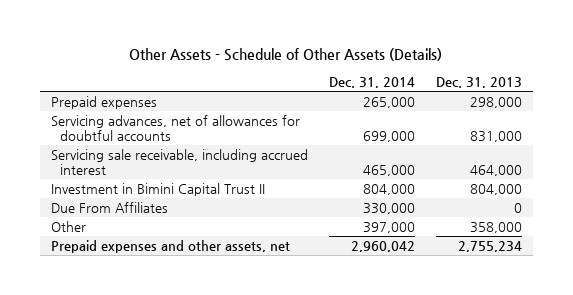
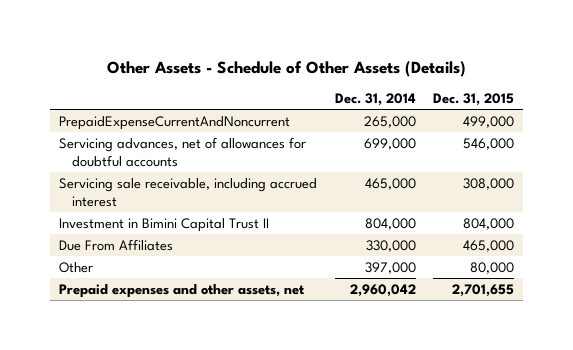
[435,76,522,88] Dec. 31, 2013 -> none
none -> [433,93,515,107] Dec. 31, 2015
[50,96,157,110] Prepaid expenses -> [58,115,290,130] PrepaidExpenseCurrentAndNoncurrent

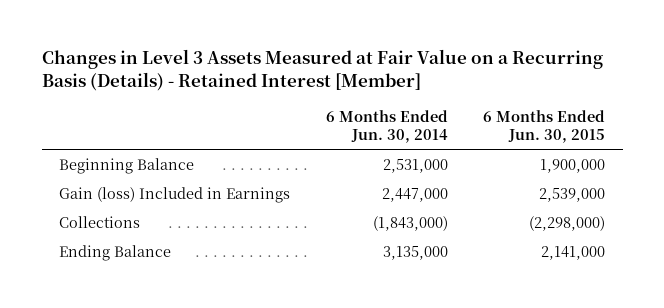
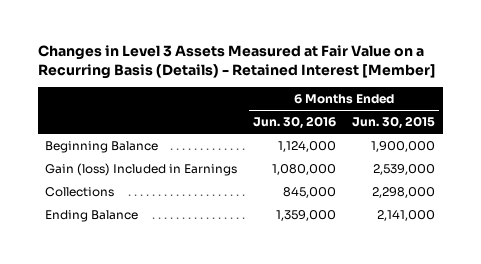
[325,109,448,144] 6 Months Ended Jun. 30, 2014 -> none
none -> [253,116,337,130] Jun. 30, 2016
[528,215,605,231] (2,298,000) -> [372,186,436,198] 2,298,000

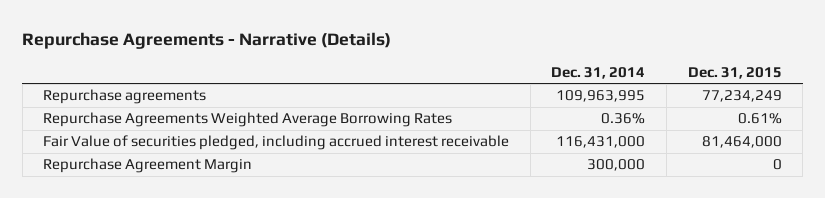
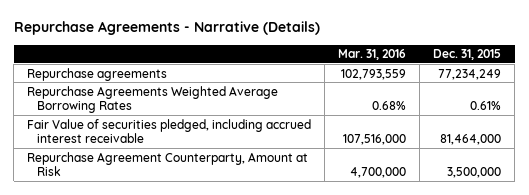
[551,66,646,79] Dec. 31, 2014 -> none
none -> [338,49,407,61] Mar. 31, 2016
[43,158,253,174] Repurchase Agreement Margin -> none
none -> [27,151,309,176] Repurchase Agreement Counterparty, Amount at Risk

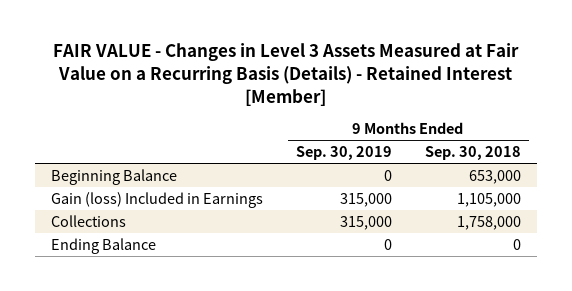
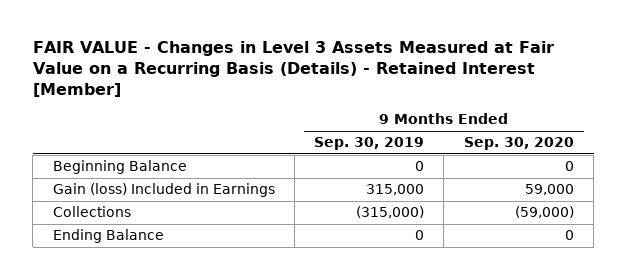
[424,146,521,161] Sep. 30, 2018 -> none
none -> [463,137,574,151] Sep. 30, 2020
[339,215,392,230] 315,000 -> [356,206,425,219] (315,000)

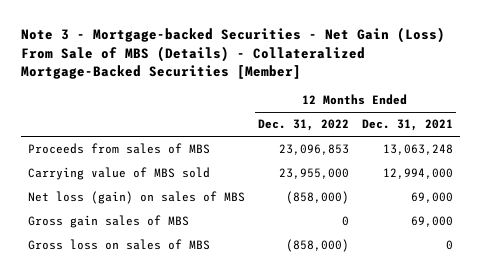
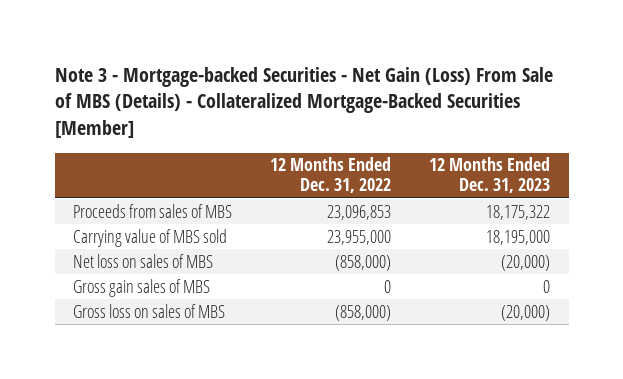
[362,119,454,132] Dec. 31, 2021 -> none
none -> [428,157,550,194] 12 Months Ended Dec. 31, 2023
[27,191,245,205] Net loss (gain) on sales of MBS -> [73,253,214,268] Net loss on sales of MBS

